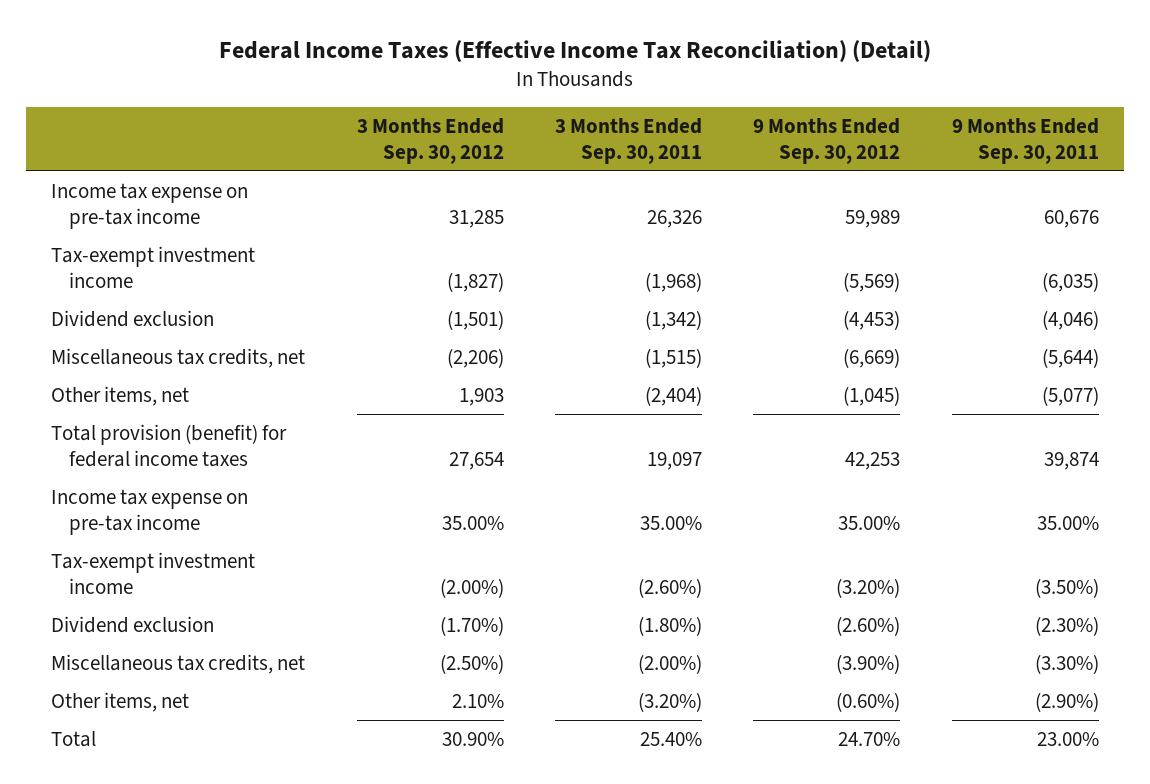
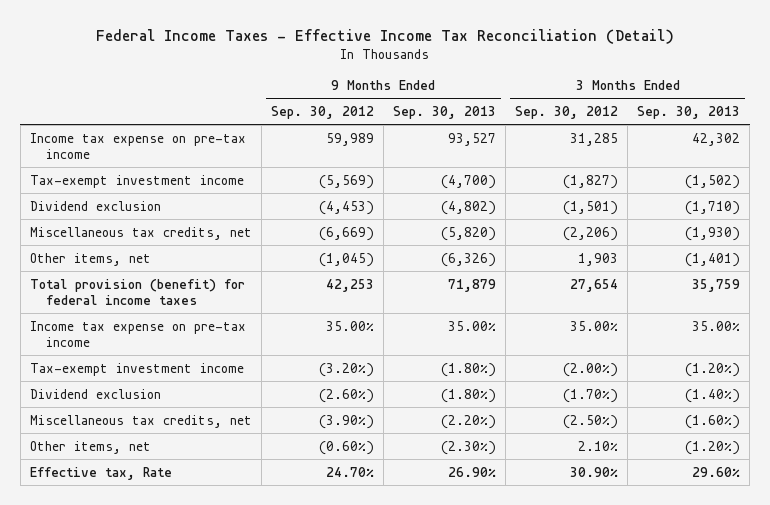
[218,39,931,62] Federal Income Taxes (Effective Income Tax Reconciliation) (Detail) -> [95,29,674,45] Federal Income Taxes - Effective Income Tax Reconciliation (Detail)
[554,117,702,164] 3 Months Ended Sep. 30, 2011 -> none
[951,117,1099,164] 9 Months Ended Sep. 30, 2011 -> none
none -> [392,106,496,120] Sep. 30, 2013
none -> [637,106,741,120] Sep. 30, 2013
[51,730,97,747] Total -> [29,466,172,480] Effective tax, Rate

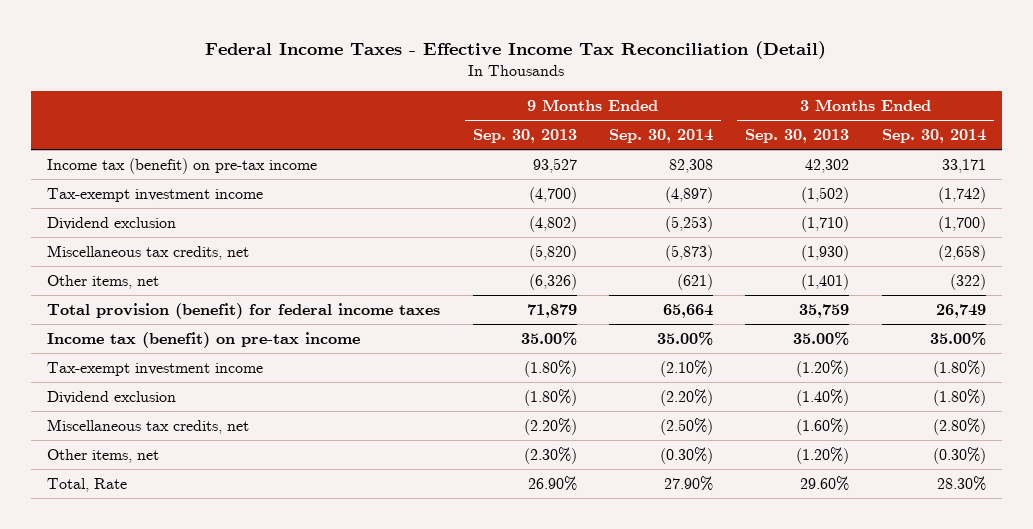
[270,106,374,120] Sep. 30, 2012 -> none
[515,106,619,120] Sep. 30, 2012 -> none
none -> [608,128,713,143] Sep. 30, 2014
none -> [881,128,986,143] Sep. 30, 2014
[29,132,246,159] Income tax expense on pre-tax income -> [47,157,318,174] Income tax (benefit) on pre-tax income
[29,320,246,347] Income tax expense on pre-tax income -> [47,331,361,348] Income tax (benefit) on pre-tax income
[29,466,172,480] Effective tax, Rate -> [47,477,128,492] Total, Rate

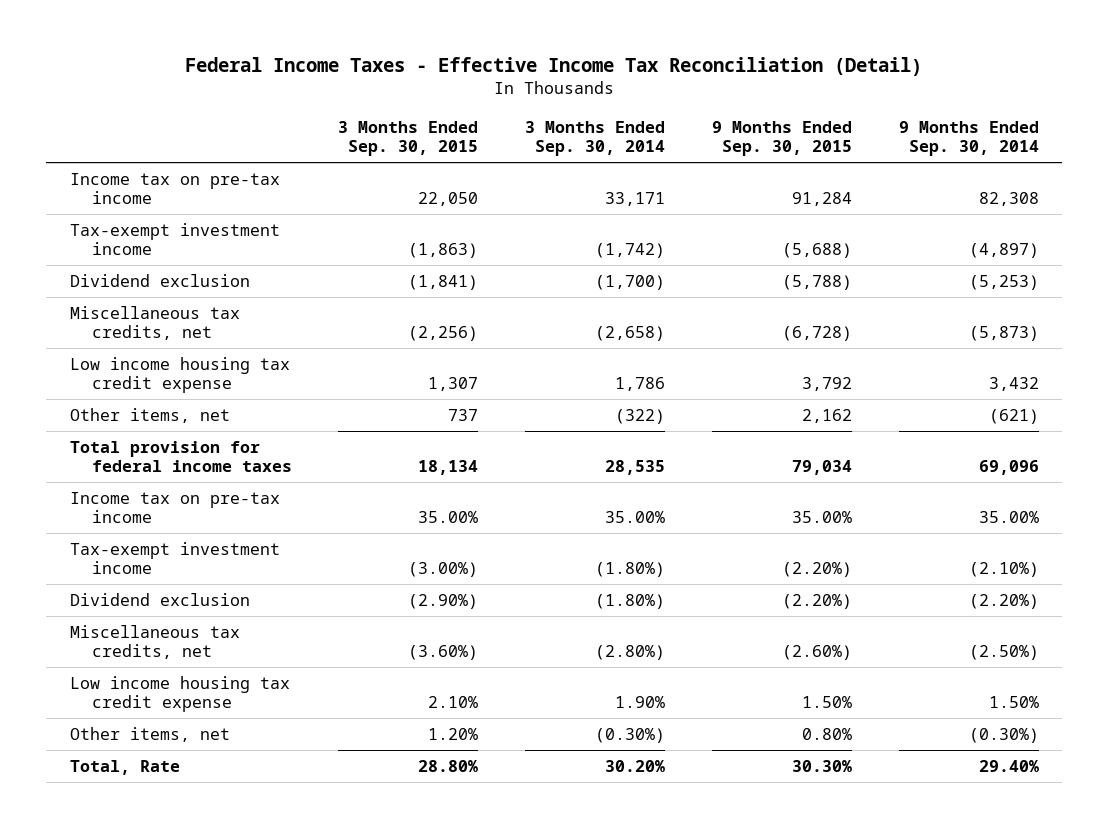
[472,128,577,143] Sep. 30, 2013 -> none
[745,128,850,143] Sep. 30, 2013 -> none
none -> [338,120,479,157] 3 Months Ended Sep. 30, 2015
none -> [712,120,853,157] 9 Months Ended Sep. 30, 2015
[47,157,318,174] Income tax (benefit) on pre-tax income -> [69,172,280,205] Income tax on pre-tax income
none -> [69,356,290,394] Low income housing tax credit expense
[47,302,441,319] Total provision (benefit) for federal income taxes -> [69,440,292,473] Total provision for federal income taxes
[662,303,713,318] 65,664 -> [978,460,1039,476] 69,096
[935,303,986,318] 26,749 -> [605,460,666,476] 28,535
[47,331,361,348] Income tax (benefit) on pre-tax income -> [69,491,280,524] Income tax on pre-tax income
none -> [69,675,290,713] Low income housing tax credit expense
[663,475,713,491] 27.90% -> [978,759,1039,772] 29.40%
[936,475,986,491] 28.30% -> [605,759,666,772] 30.20%

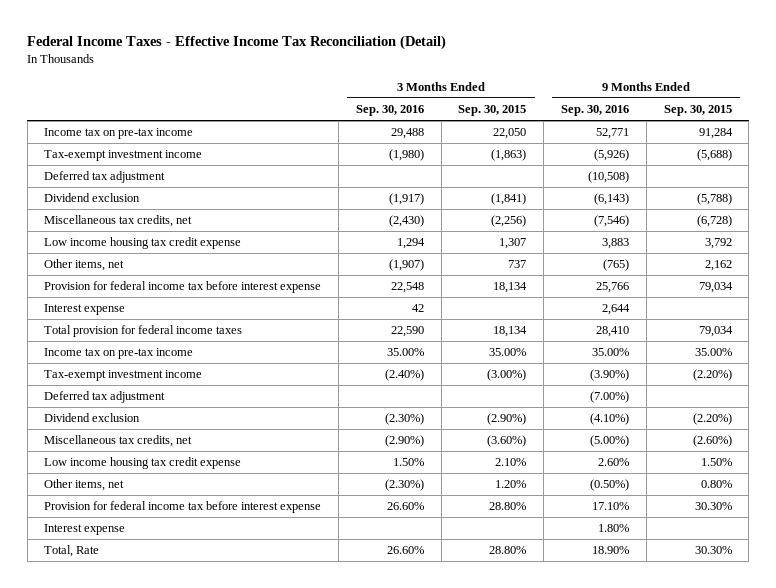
[525,120,666,157] 3 Months Ended Sep. 30, 2014 -> none
[898,120,1039,157] 9 Months Ended Sep. 30, 2014 -> none
none -> [355,104,424,116] Sep. 30, 2016
none -> [560,104,629,116] Sep. 30, 2016
none -> [44,171,166,184] Deferred tax adjustment
none -> [44,281,322,294] Provision for federal income tax before interest expense
none -> [44,304,126,316] Interest expense
none -> [44,391,166,404] Deferred tax adjustment
none -> [44,501,322,514] Provision for federal income tax before interest expense
none -> [44,524,126,536] Interest expense

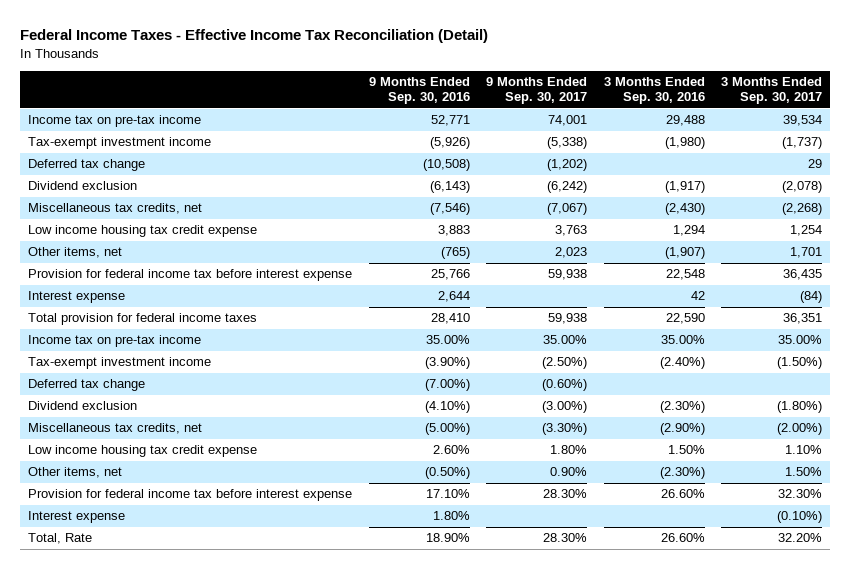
[458,104,527,116] Sep. 30, 2015 -> none
[663,104,732,116] Sep. 30, 2015 -> none
none -> [486,77,588,105] 9 Months Ended Sep. 30, 2017
none -> [721,77,823,105] 3 Months Ended Sep. 30, 2017
[44,171,166,184] Deferred tax adjustment -> [28,159,146,172] Deferred tax change
[44,391,166,404] Deferred tax adjustment -> [28,379,146,392] Deferred tax change

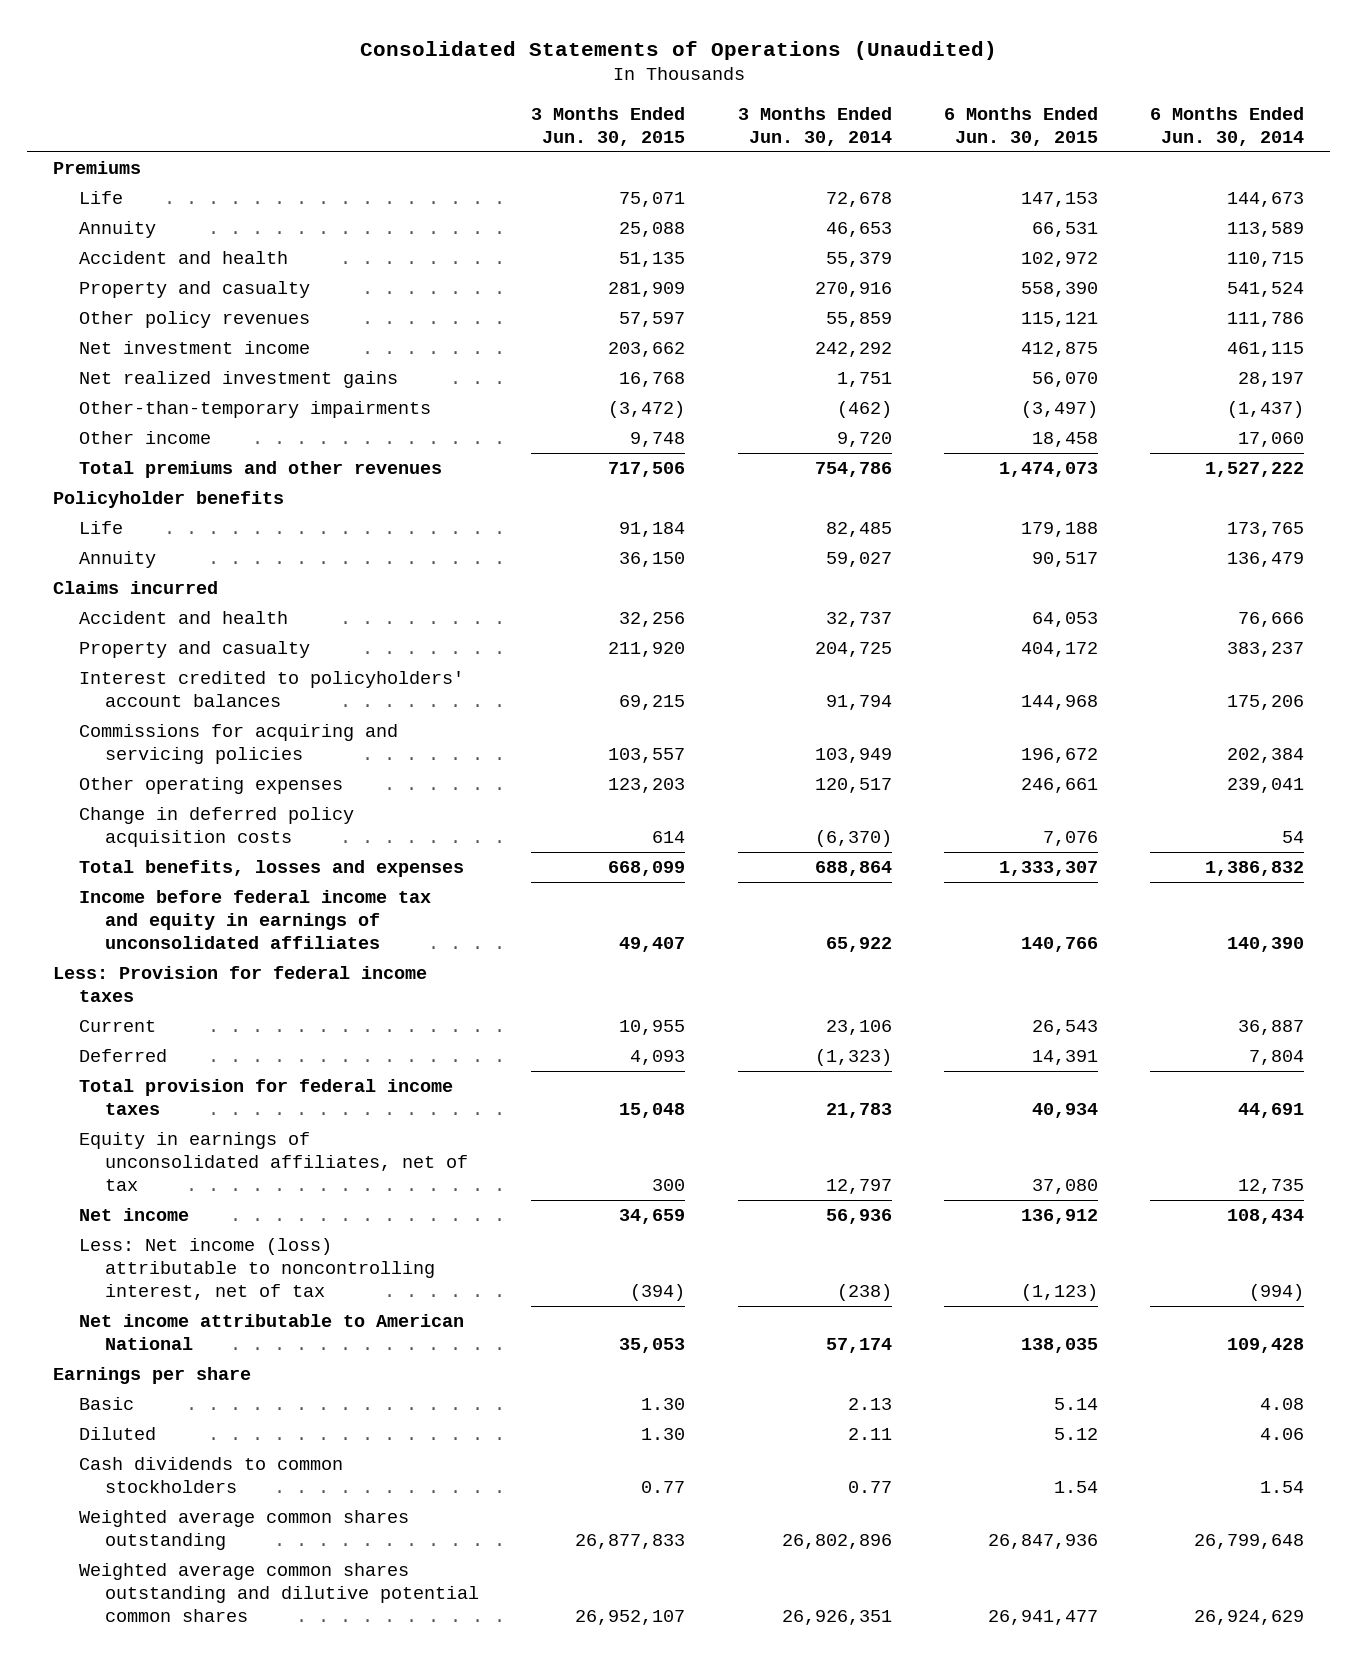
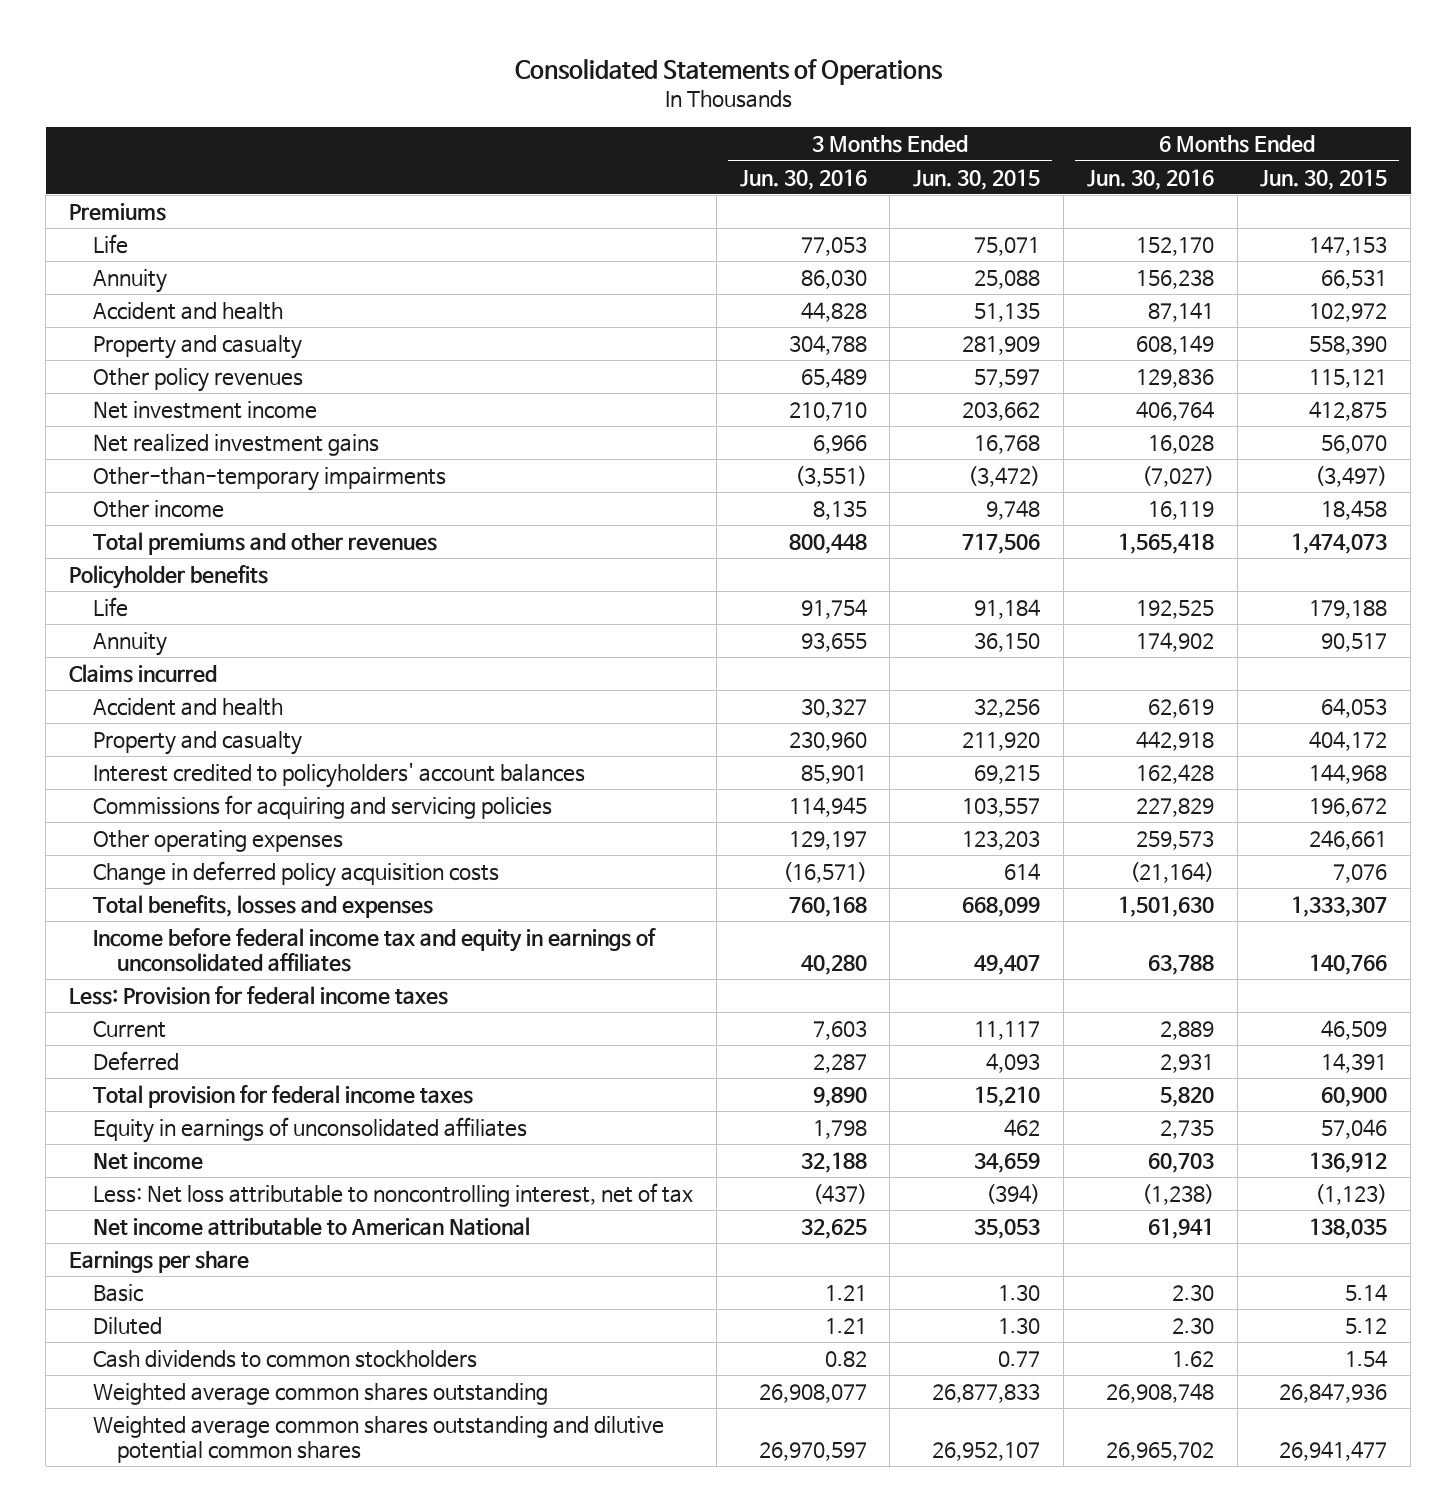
[359,40,997,60] Consolidated Statements of Operations (Unaudited) -> [515,59,944,86] Consolidated Statements of Operations
[737,106,892,146] 3 Months Ended Jun. 30, 2014 -> none
[1150,106,1305,146] 6 Months Ended Jun. 30, 2014 -> none
none -> [739,168,867,190] Jun. 30, 2016
none -> [1086,168,1214,190] Jun. 30, 2016
[619,1020,686,1036] 10,955 -> [974,1021,1041,1041] 11,117
[1031,1020,1098,1036] 26,543 -> [1321,1020,1388,1041] 46,509
[619,1103,686,1119] 15,048 -> [974,1086,1041,1108] 15,210
[1031,1103,1098,1119] 40,934 -> [1321,1086,1388,1108] 60,900
[79,1132,469,1192] Equity in earnings of unconsolidated affiliates, net of tax -> [93,1117,528,1144] Equity in earnings of unconsolidated affiliates
[652,1179,686,1192] 300 -> [1004,1119,1041,1137] 462
[1031,1179,1098,1195] 37,080 -> [1321,1119,1388,1140] 57,046
[79,1238,436,1301] Less: Net income (loss) attributable to noncontrolling interest, net of tax -> [93,1183,694,1208] Less: Net loss attributable to noncontrolling interest, net of tax

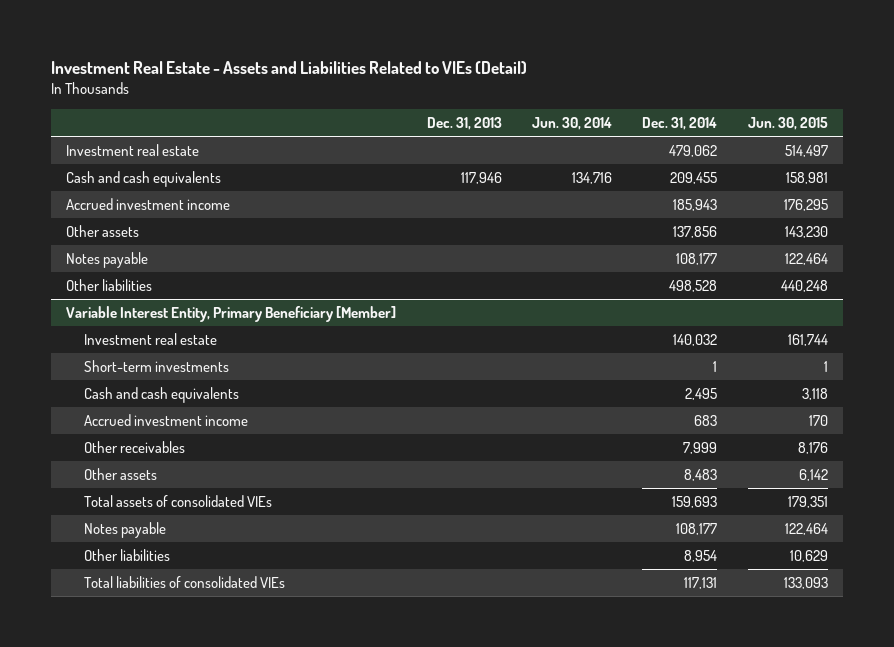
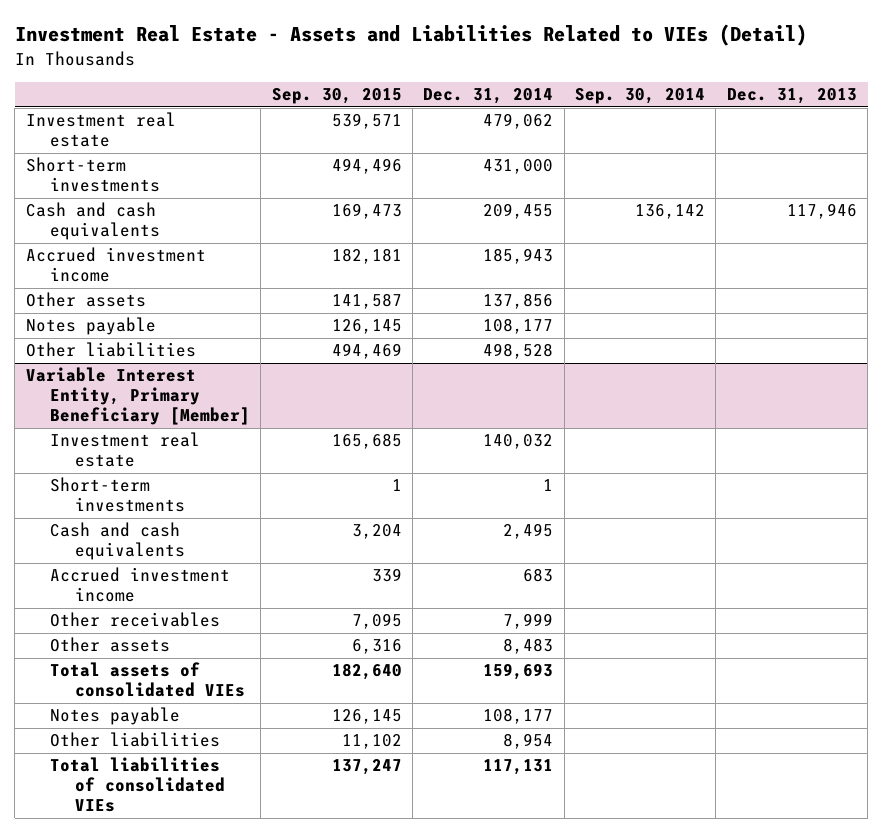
[532,116,613,130] Jun. 30, 2014 -> none
[747,116,828,130] Jun. 30, 2015 -> none
none -> [271,88,402,105] Sep. 30, 2015
none -> [575,88,706,105] Sep. 30, 2014
none -> [25,157,161,193] Short-term investments

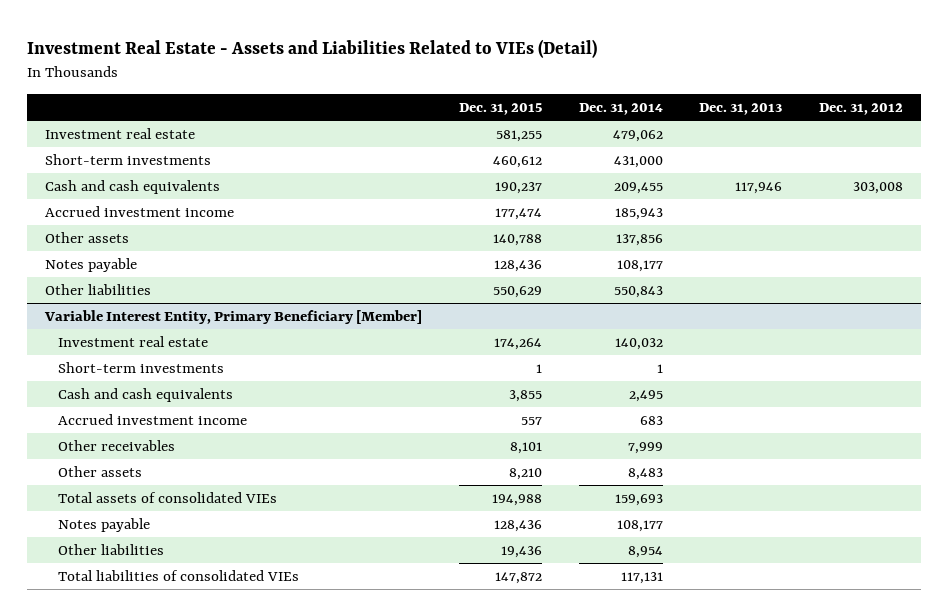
[271,88,402,105] Sep. 30, 2015 -> none
[575,88,706,105] Sep. 30, 2014 -> none
none -> [459,102,543,115] Dec. 31, 2015
none -> [819,102,904,115] Dec. 31, 2012
[483,343,554,360] 498,528 -> [613,286,663,299] 550,843

